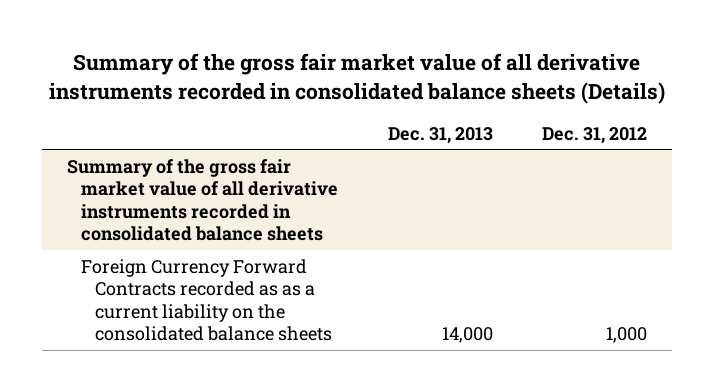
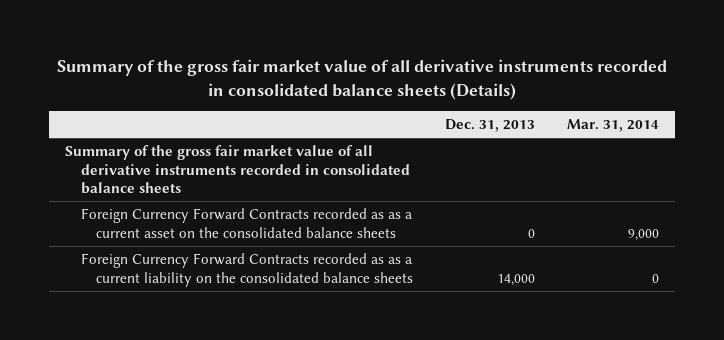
[542,126,648,144] Dec. 31, 2012 -> none
none -> [567,118,660,132] Mar. 31, 2014
none -> [80,207,412,238] Foreign Currency Forward Contracts recorded as as a current asset on the consolidated balance sheets

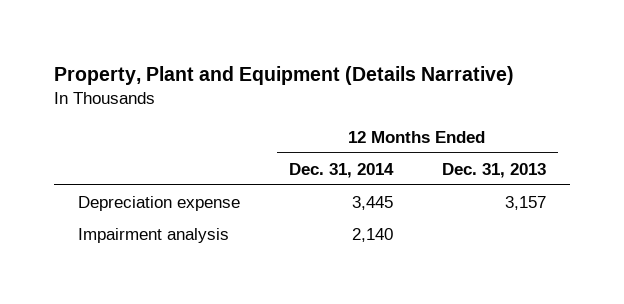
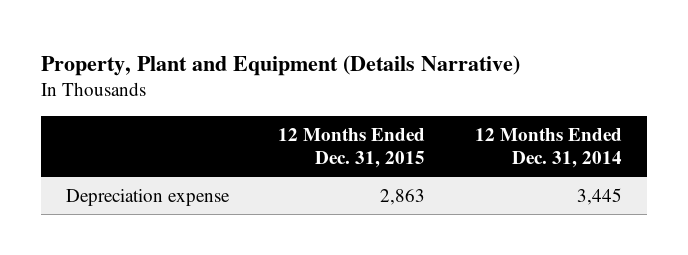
[441,162,546,178] Dec. 31, 2013 -> none
none -> [278,127,426,168] 12 Months Ended Dec. 31, 2015
[78,227,230,243] Impairment analysis -> none

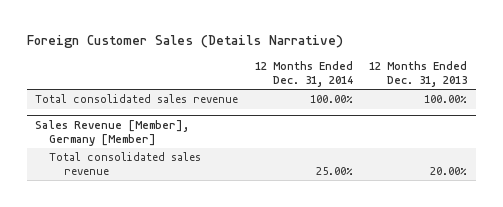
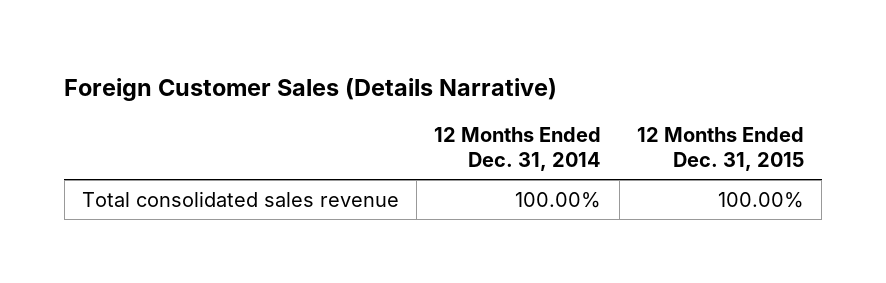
[369,60,468,87] 12 Months Ended Dec. 31, 2013 -> none
none -> [636,127,804,172] 12 Months Ended Dec. 31, 2015
[35,120,190,147] Sales Revenue [Member], Germany [Member] -> none
[49,152,202,176] Total consolidated sales revenue -> none

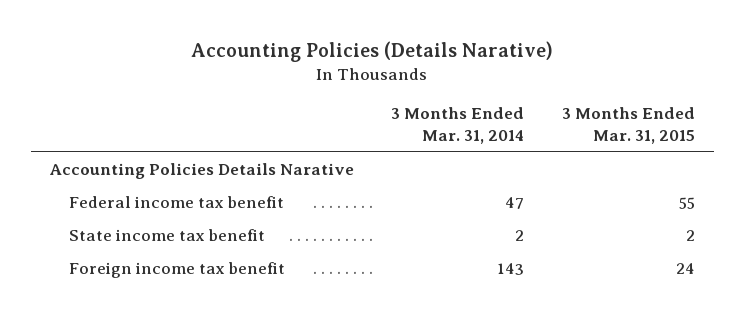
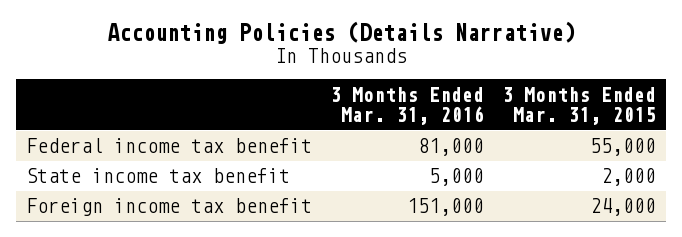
[191,41,554,63] Accounting Policies (Details Narative) -> [106,21,575,45] Accounting Policies (Details Narrative)
[391,107,525,145] 3 Months Ended Mar. 31, 2014 -> none
none -> [329,86,484,126] 3 Months Ended Mar. 31, 2016
[48,163,354,180] Accounting Policies Details Narative -> none
[678,197,695,210] 55 -> [590,138,657,157] 55,000
[685,230,695,242] 2 -> [601,168,657,187] 2,000
[675,263,695,275] 24 -> [590,198,657,217] 24,000

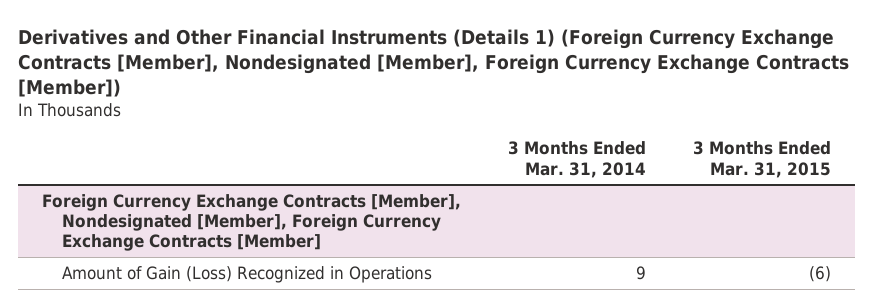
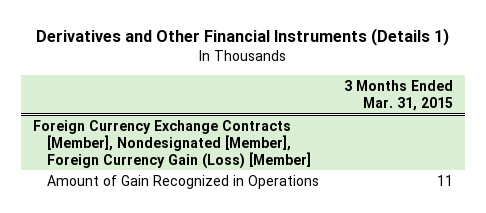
[18,28,850,98] Derivatives and Other Financial Instruments (Details 1) (Foreign Currency Exchange Contracts [Member], Nondesignated [Member], Foreign Currency Exchange Contracts [Member]) -> [35,28,449,47] Derivatives and Other Financial Instruments (Details 1)
[508,141,647,178] 3 Months Ended Mar. 31, 2014 -> none
[42,193,462,251] Foreign Currency Exchange Contracts [Member], Nondesignated [Member], Foreign Currency Exchange Contracts [Member] -> [33,119,311,169] Foreign Currency Exchange Contracts [Member], Nondesignated [Member], Foreign Currency Gain (Loss) [Member]
[61,265,432,283] Amount of Gain (Loss) Recognized in Operations -> [46,174,319,189] Amount of Gain Recognized in Operations
[809,265,832,282] (6) -> [436,174,453,186] 11

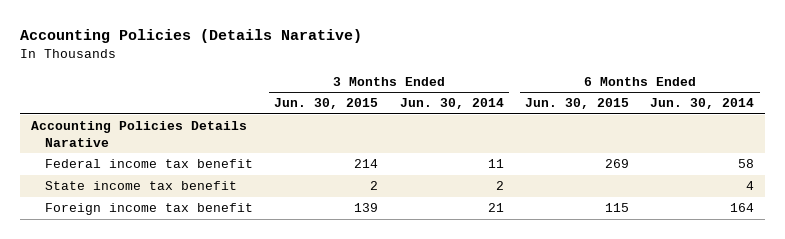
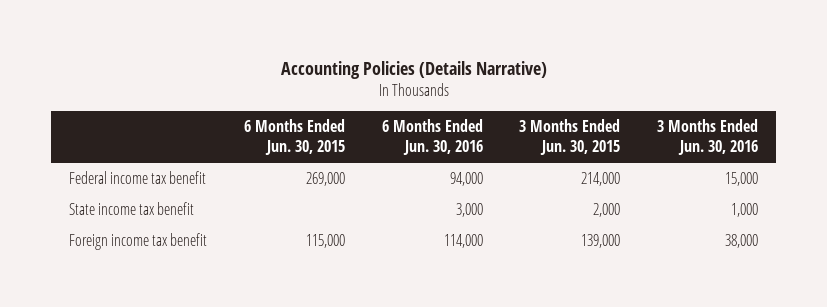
[19,29,362,44] Accounting Policies (Details Narative) -> [280,60,547,79] Accounting Policies (Details Narrative)
[399,98,504,110] Jun. 30, 2014 -> none
[650,98,755,110] Jun. 30, 2014 -> none
none -> [381,119,483,156] 6 Months Ended Jun. 30, 2016
none -> [656,119,758,156] 3 Months Ended Jun. 30, 2016
[30,121,247,147] Accounting Policies Details Narative -> none
[354,159,379,169] 214 -> [581,171,621,186] 214,000
[605,159,630,169] 269 -> [305,171,345,186] 269,000
[370,181,379,191] 2 -> [593,202,621,217] 2,000
[354,203,379,213] 139 -> [581,233,621,248] 139,000
[605,203,630,213] 115 -> [305,233,345,248] 115,000

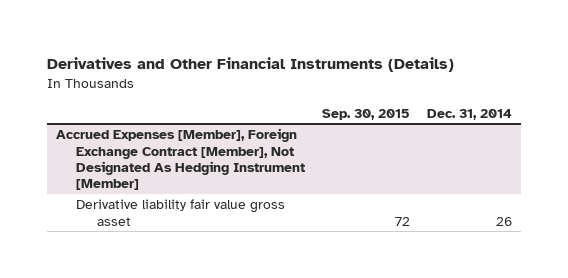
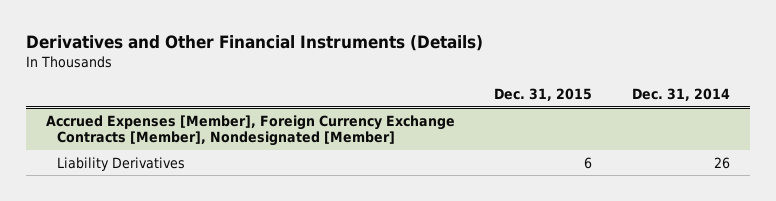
[322,108,411,120] Sep. 30, 2015 -> none
none -> [494,88,593,102] Dec. 31, 2015
[55,128,306,191] Accrued Expenses [Member], Foreign Exchange Contract [Member], Not Designated As Hedging Instrument [Member] -> none
none -> [45,114,455,147] Accrued Expenses [Member], Foreign Currency Exchange Contracts [Member], Nondesignated [Member]
[76,199,286,226] Derivative liability fair value gross asset -> [56,156,185,171] Liability Derivatives

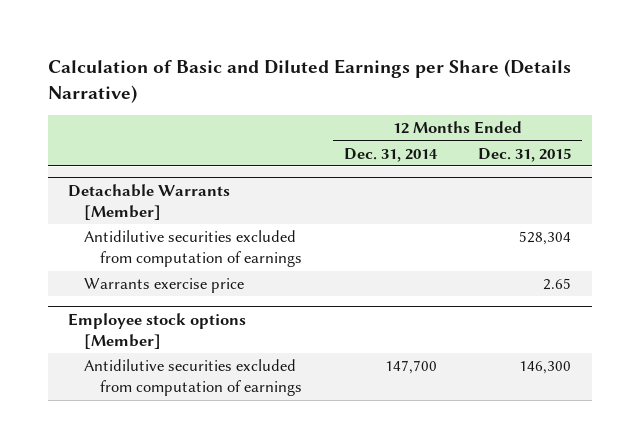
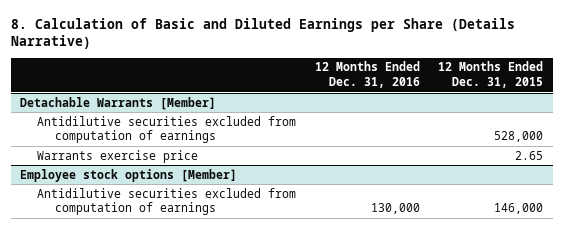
[47,59,571,103] Calculation of Basic and Diluted Earnings per Share (Details Narrative) -> [10,17,515,50] 8. Calculation of Basic and Diluted Earnings per Share (Details Narrative)
[343,147,438,162] Dec. 31, 2014 -> none
none -> [314,61,420,89] 12 Months Ended Dec. 31, 2016
[519,231,572,246] 528,304 -> [494,131,544,143] 528,000
[519,361,572,375] 146,300 -> [494,203,544,215] 146,000

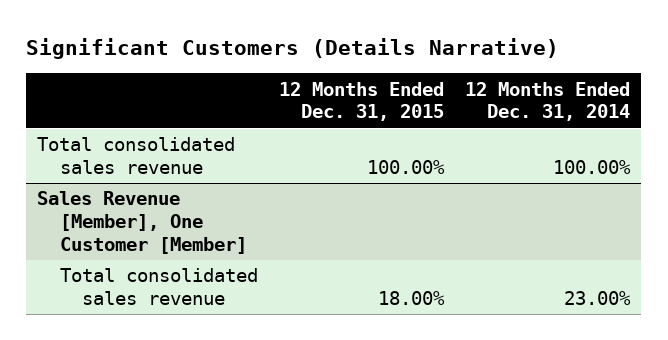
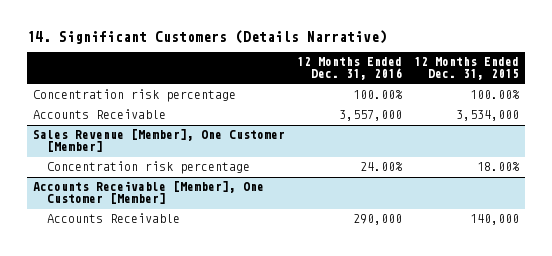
[26,37,560,59] Significant Customers (Details Narrative) -> [26,30,387,45] 14. Significant Customers (Details Narrative)
[465,81,631,122] 12 Months Ended Dec. 31, 2014 -> none
none -> [297,57,403,81] 12 Months Ended Dec. 31, 2016
[37,137,236,175] Total consolidated sales revenue -> [32,89,236,103] Concentration risk percentage
none -> [32,109,166,120] Accounts Receivable
[59,268,258,306] Total consolidated sales revenue -> [46,161,250,175] Concentration risk percentage
none -> [32,181,264,205] Accounts Receivable [Member], One Customer [Member]
none -> [46,213,180,224] Accounts Receivable

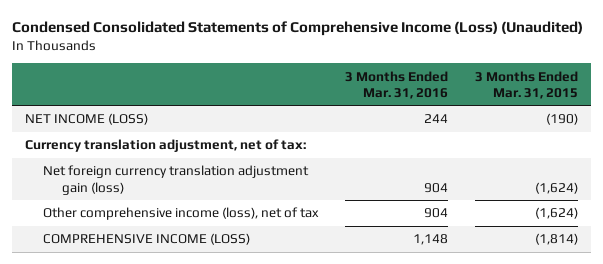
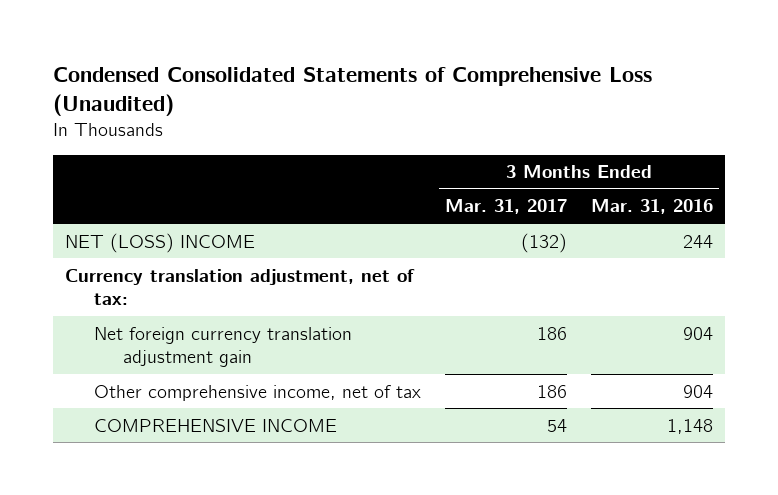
[11,21,583,37] Condensed Consolidated Statements of Comprehensive Income (Loss) (Unaudited) -> [52,66,652,116] Condensed Consolidated Statements of Comprehensive Loss (Unaudited)
[474,70,578,99] 3 Months Ended Mar. 31, 2015 -> none
none -> [444,199,567,215] Mar. 31, 2017
[24,113,148,126] NET INCOME (LOSS) -> [64,232,255,253] NET (LOSS) INCOME
[43,165,310,195] Net foreign currency translation adjustment gain (loss) -> [93,326,352,368] Net foreign currency translation adjustment gain
[43,207,320,221] Other comprehensive income (loss), net of tax -> [93,384,421,401] Other comprehensive income, net of tax
[43,233,251,246] COMPREHENSIVE INCOME (LOSS) -> [93,418,337,432] COMPREHENSIVE INCOME

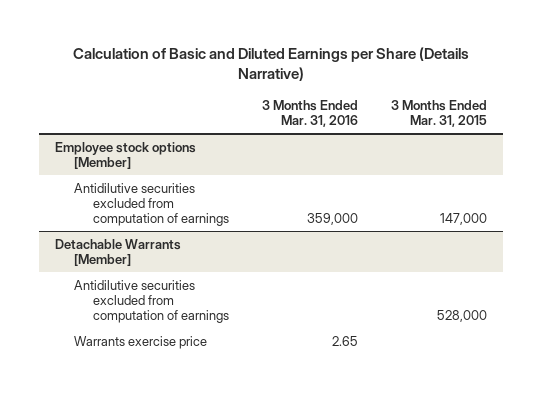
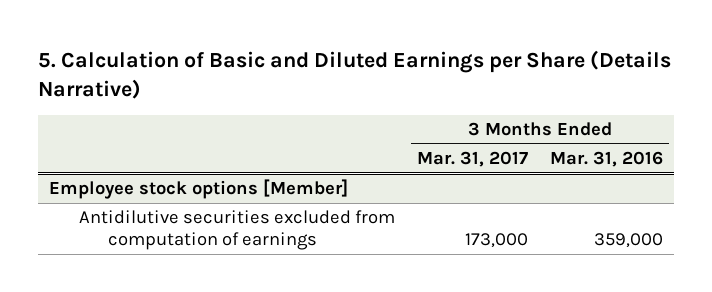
[72,46,469,82] Calculation of Basic and Diluted Earnings per Share (Details Narrative) -> [38,50,672,100] 5. Calculation of Basic and Diluted Earnings per Share (Details Narrative)
[390,100,487,128] 3 Months Ended Mar. 31, 2015 -> none
none -> [417,151,529,168] Mar. 31, 2017
[55,238,182,266] Detachable Warrants [Member] -> none
[74,279,230,324] Antidilutive securities excluded from computation of earnings -> none
[74,335,208,349] Warrants exercise price -> none

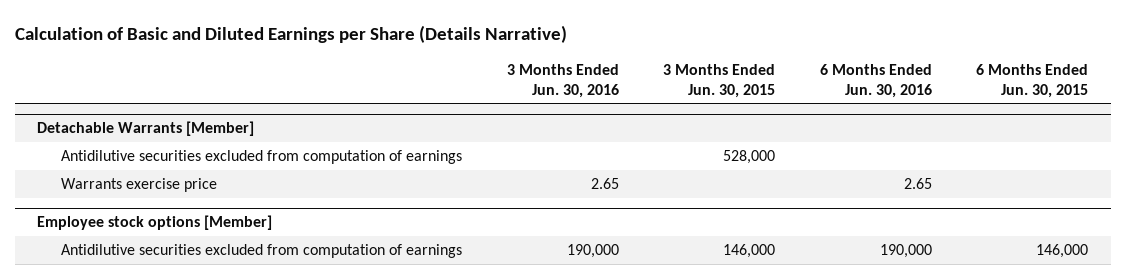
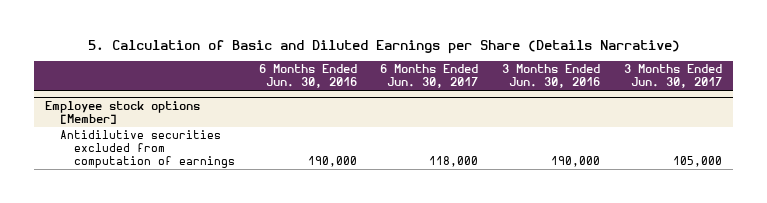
[15,24,568,43] Calculation of Basic and Diluted Earnings per Share (Details Narrative) -> [87,40,680,55] 5. Calculation of Basic and Diluted Earnings per Share (Details Narrative)
[663,63,776,98] 3 Months Ended Jun. 30, 2015 -> none
[976,63,1089,98] 6 Months Ended Jun. 30, 2015 -> none
none -> [380,64,479,89] 6 Months Ended Jun. 30, 2017
none -> [623,64,722,89] 3 Months Ended Jun. 30, 2017
[37,121,255,137] Detachable Warrants [Member] -> none
[61,149,463,164] Antidilutive securities excluded from computation of earnings -> none
[61,177,218,192] Warrants exercise price -> none

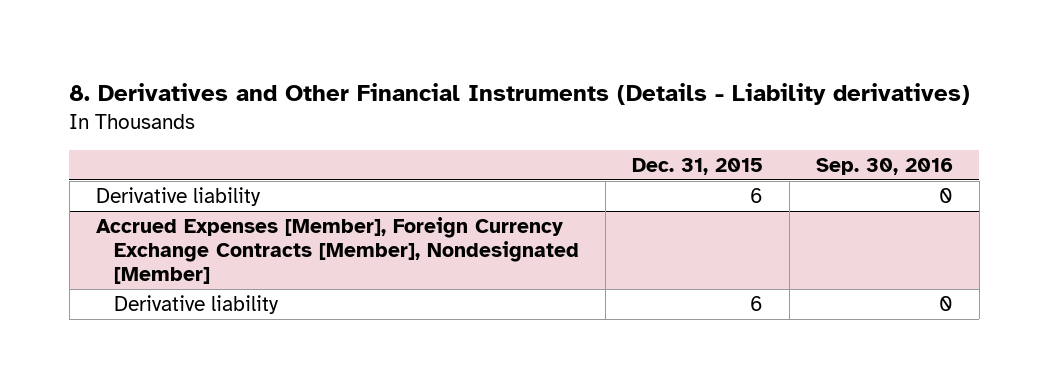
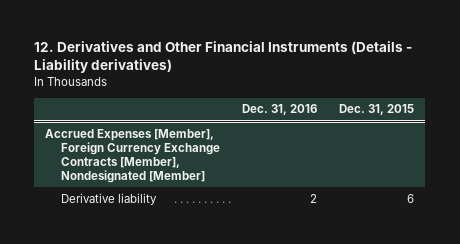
[69,83,971,106] 8. Derivatives and Other Financial Instruments (Details - Liability derivatives) -> [34,41,413,74] 12. Derivatives and Other Financial Instruments (Details - Liability derivatives)
[815,157,953,175] Sep. 30, 2016 -> none
none -> [241,104,317,116] Dec. 31, 2016
[95,187,261,207] Derivative liability -> none

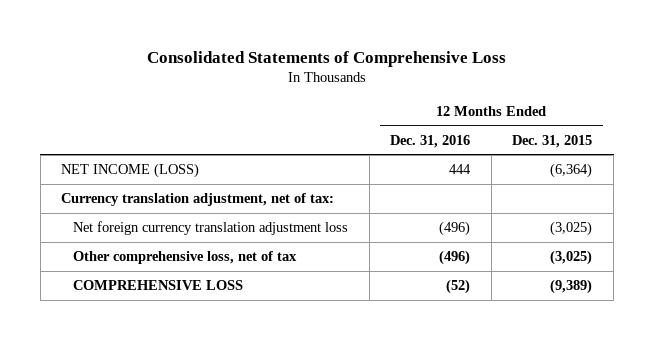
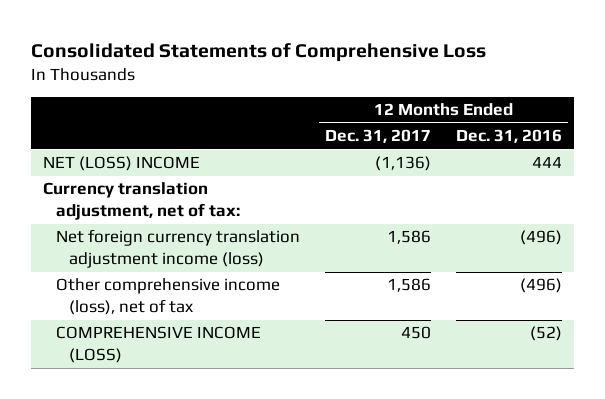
[512,134,593,148] Dec. 31, 2015 -> none
none -> [325,128,432,143] Dec. 31, 2017
[61,163,200,179] NET INCOME (LOSS) -> [43,156,201,172] NET (LOSS) INCOME
[73,221,349,236] Net foreign currency translation adjustment loss -> [56,229,301,269] Net foreign currency translation adjustment income (loss)
[73,251,298,265] Other comprehensive loss, net of tax -> [56,278,281,316] Other comprehensive income (loss), net of tax
[73,280,244,291] COMPREHENSIVE LOSS -> [56,326,262,364] COMPREHENSIVE INCOME (LOSS)

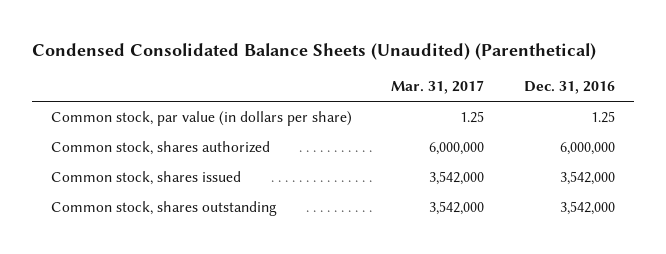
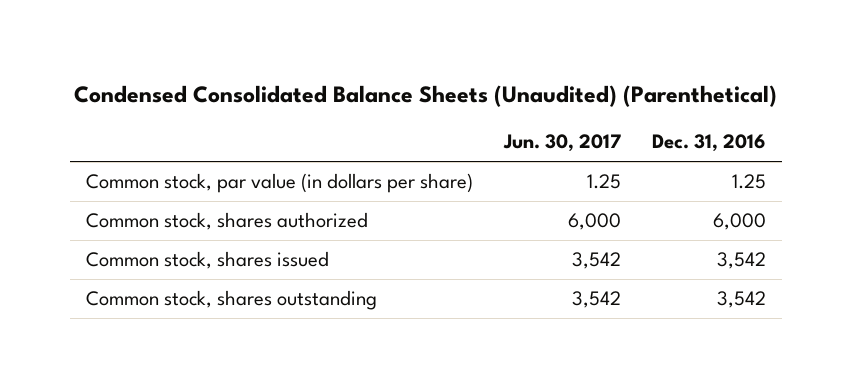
[391,80,485,95] Mar. 31, 2017 -> none
none -> [502,134,621,153] Jun. 30, 2017
[559,142,615,156] 6,000,000 -> [713,213,767,231] 6,000
[559,171,615,186] 3,542,000 -> [717,252,767,270] 3,542
[559,201,615,216] 3,542,000 -> [717,291,767,309] 3,542

